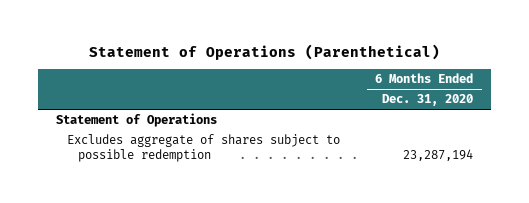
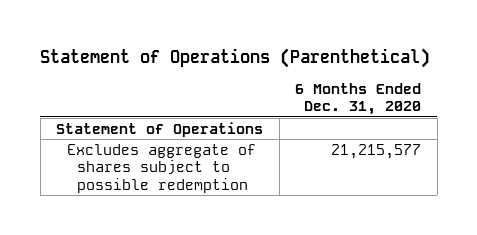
[403,149,474,162] 23,287,194 -> [331,143,422,159] 21,215,577

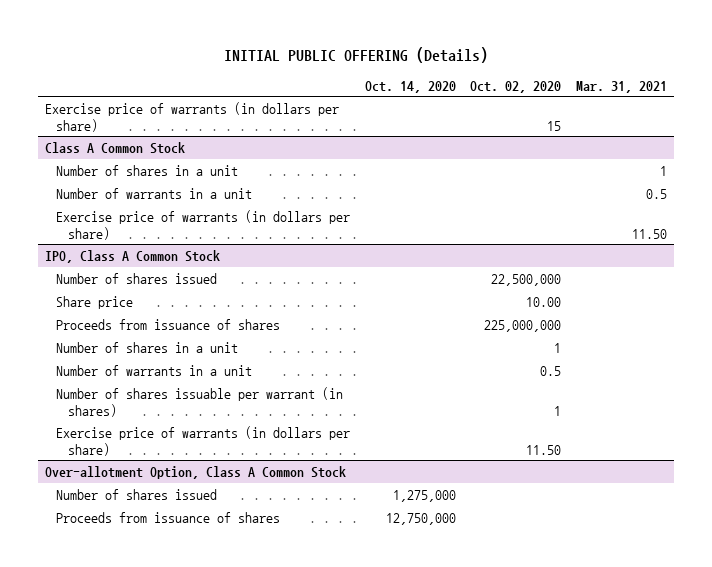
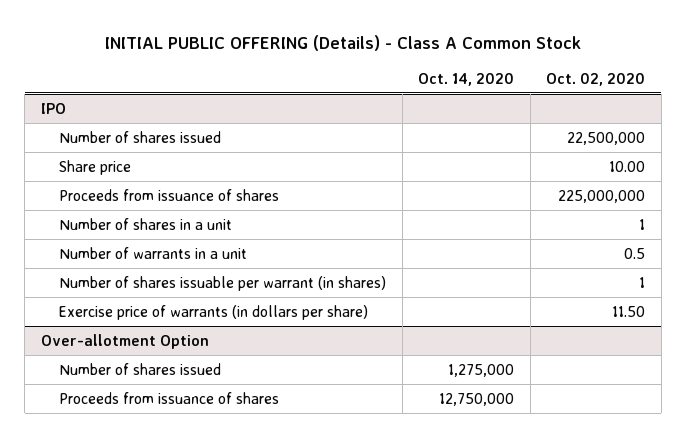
[223,46,488,63] INITIAL PUBLIC OFFERING (Details) -> [105,34,582,51] INITIAL PUBLIC OFFERING (Details) - Class A Common Stock
[575,80,667,93] Mar. 31, 2021 -> none
[45,101,340,132] Exercise price of warrants (in dollars per share) -> none
[45,141,186,154] Class A Common Stock -> none
[56,164,239,176] Number of shares in a unit -> none
[56,187,253,199] Number of warrants in a unit -> none
[56,209,351,240] Exercise price of warrants (in dollars per share) -> none
[45,249,221,263] IPO, Class A Common Stock -> none
none -> [41,102,67,114] IPO
[45,465,347,479] Over-allotment Option, Class A Common Stock -> none
none -> [41,333,210,349] Over-allotment Option

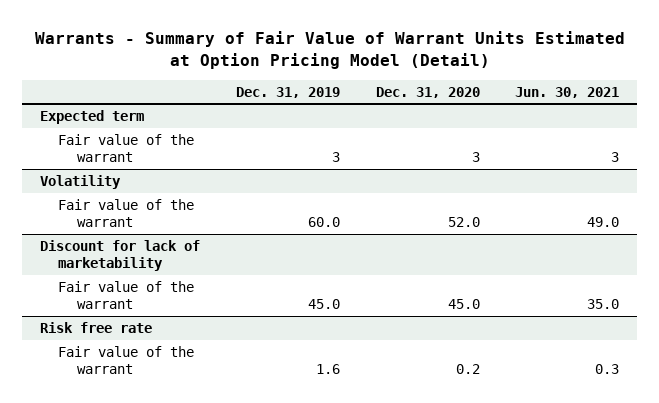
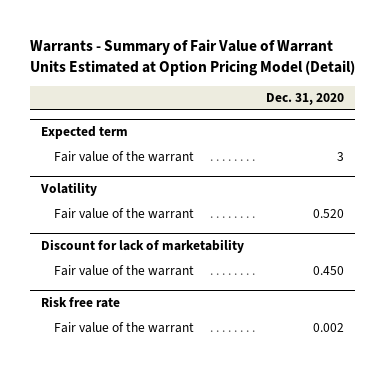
[235,86,340,98] Dec. 31, 2019 -> none
[515,86,620,98] Jun. 30, 2021 -> none
[447,217,480,228] 52.0 -> [312,208,344,218] 0.520
[447,299,480,310] 45.0 -> [312,265,344,275] 0.450
[455,364,480,375] 0.2 -> [312,322,344,332] 0.002

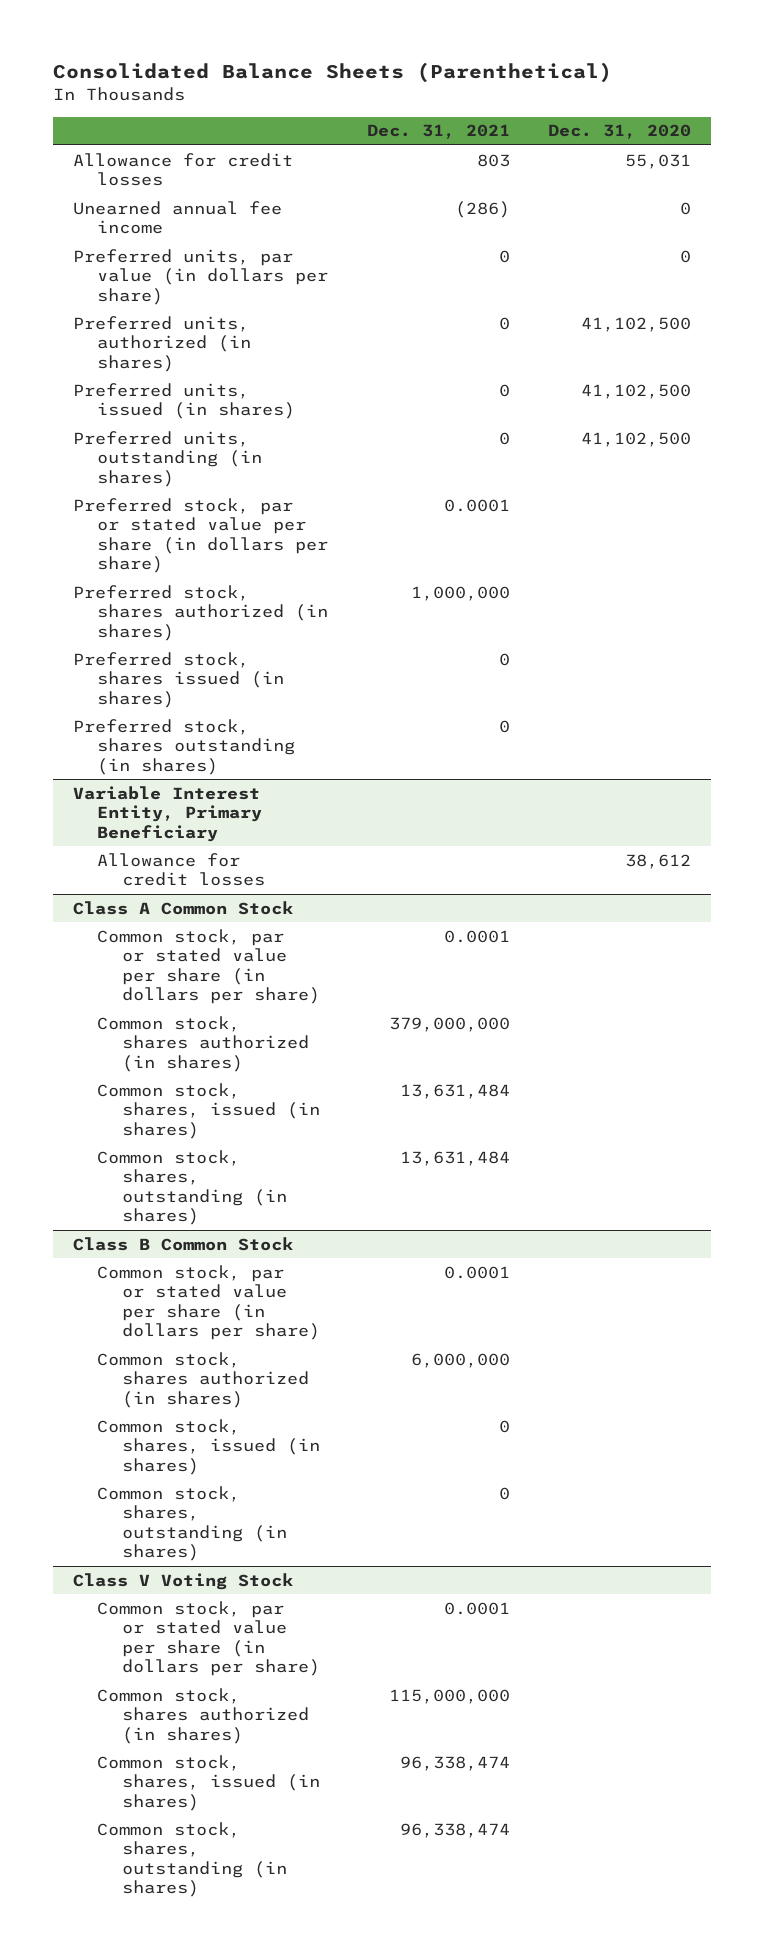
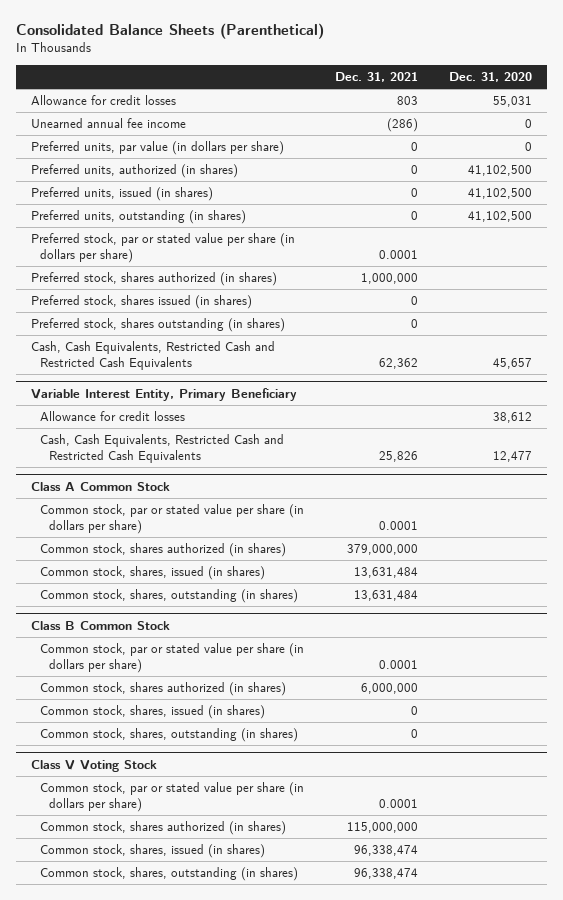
none -> [31,341,276,370] Cash, Cash Equivalents, Restricted Cash and Restricted Cash Equivalents
none -> [40,434,285,463] Cash, Cash Equivalents, Restricted Cash and Restricted Cash Equivalents

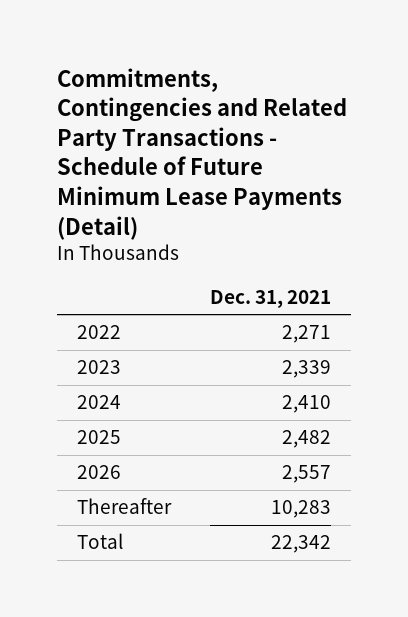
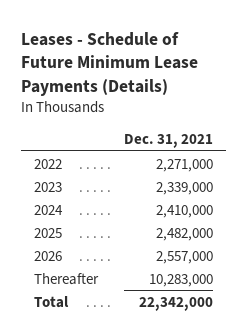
[57,67,348,240] Commitments, Contingencies and Related Party Transactions - Schedule of Future Minimum Lease Payments (Detail) -> [21,31,199,96] Leases - Schedule of Future Minimum Lease Payments (Details)
[282,325,332,344] 2,271 -> [155,158,213,172] 2,271,000
[282,360,332,379] 2,339 -> [155,181,213,195] 2,339,000
[282,395,332,414] 2,410 -> [155,204,213,218] 2,410,000
[282,430,332,449] 2,482 -> [155,227,213,241] 2,482,000
[282,465,332,484] 2,557 -> [155,250,213,264] 2,557,000
[271,500,332,519] 10,283 -> [148,273,213,287] 10,283,000
[271,535,332,554] 22,342 -> [138,296,213,311] 22,342,000

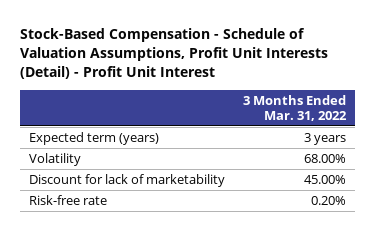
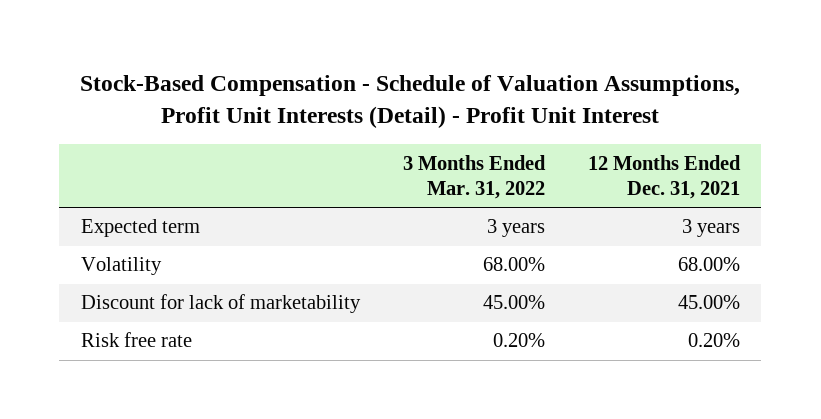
none -> [587,154,741,200] 12 Months Ended Dec. 31, 2021
[28,131,159,145] Expected term (years) -> [80,219,200,238] Expected term
[28,194,107,205] Risk-free rate -> [80,332,192,348] Risk free rate

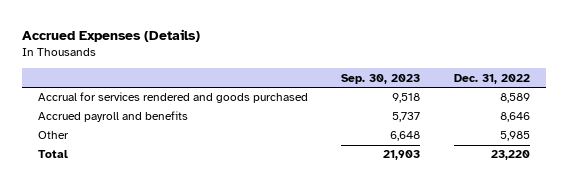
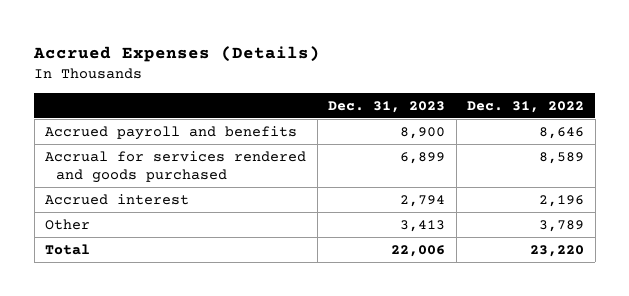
[341,73,421,84] Sep. 30, 2023 -> none
none -> [328,100,446,113] Dec. 31, 2023
[38,92,309,104] Accrual for services rendered and goods purchased -> [45,150,307,183] Accrual for services rendered and goods purchased
none -> [45,193,190,205] Accrued interest
[499,131,530,142] 5,985 -> [539,219,585,232] 3,789

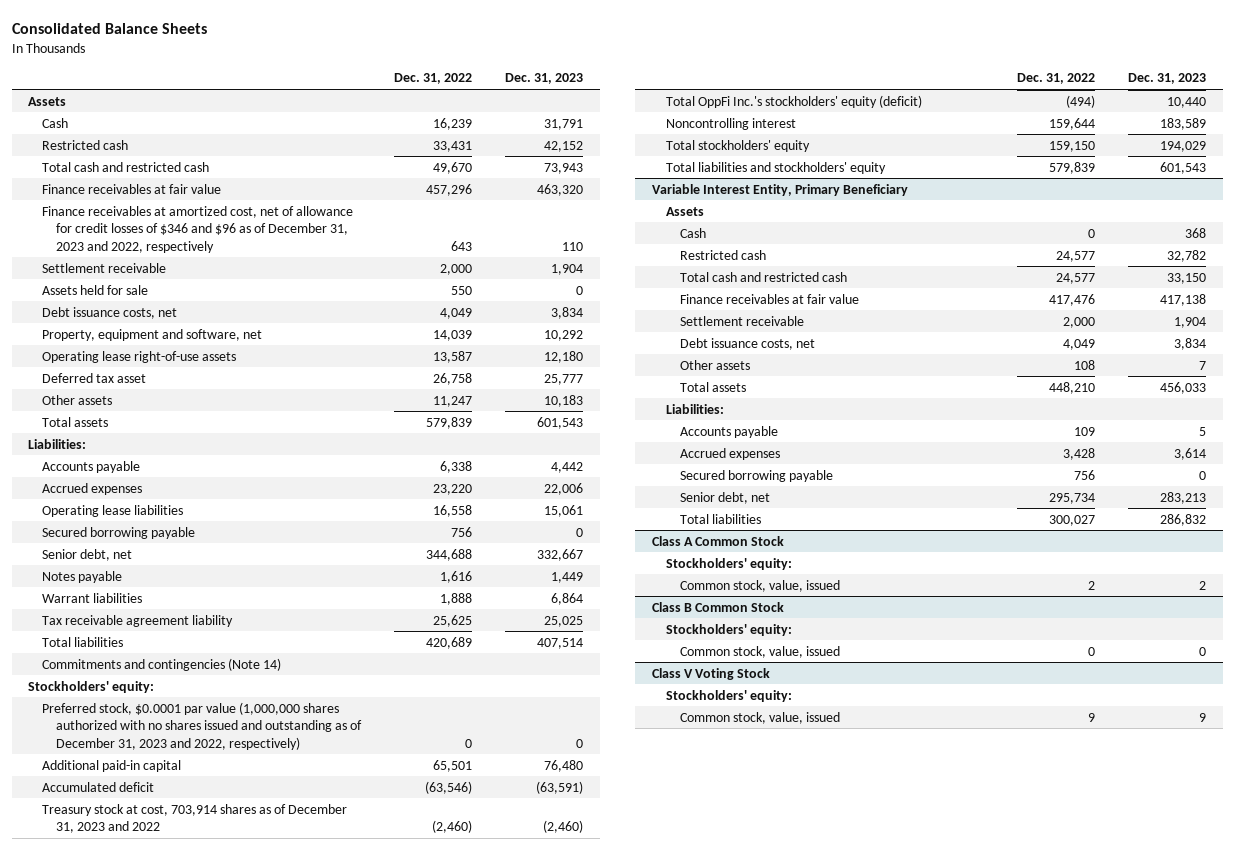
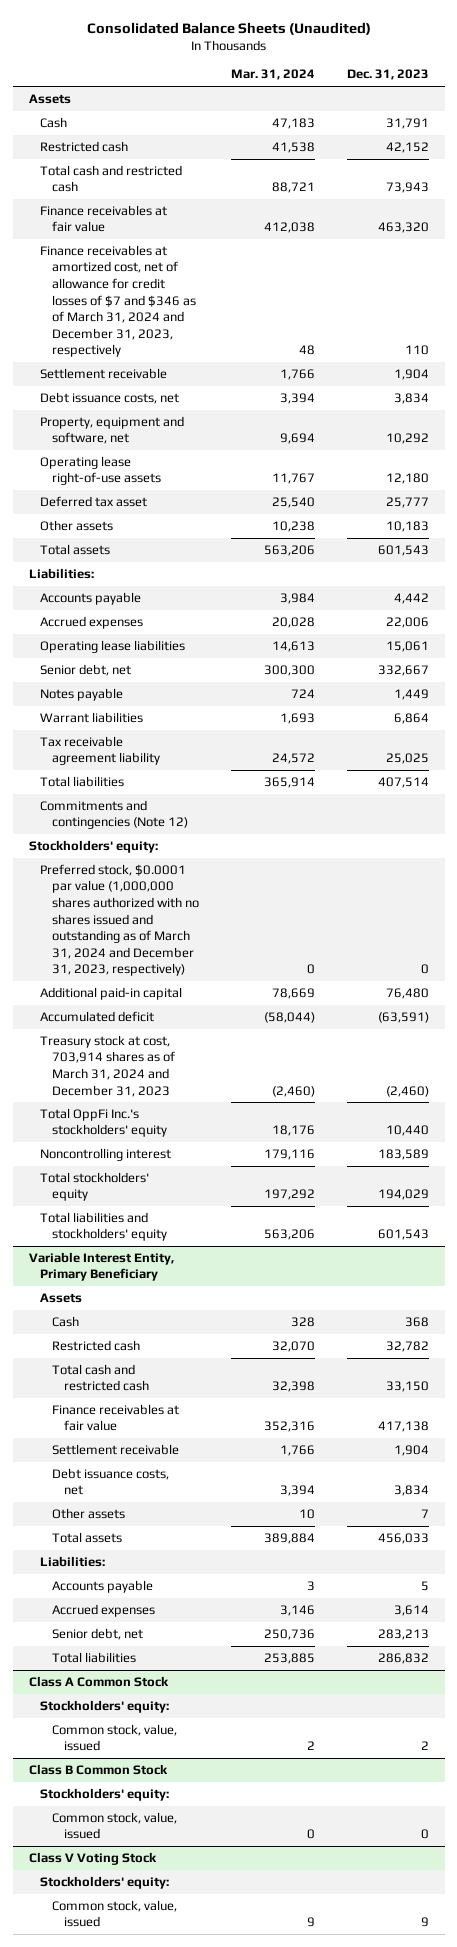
[11,22,207,34] Consolidated Balance Sheets -> [86,21,371,35] Consolidated Balance Sheets (Unaudited)
[394,73,473,85] Dec. 31, 2022 -> none
none -> [230,69,315,81] Mar. 31, 2024
[42,205,354,253] Finance receivables at amortized cost, net of allowance for credit losses of $346 and $96 as of December 31, 2023 and 2022, respectively -> [40,244,197,358] Finance receivables at amortized cost, net of allowance for credit losses of $7 and $346 as of March 31, 2024 and December 31, 2023, respectively
[42,284,149,295] Assets held for sale -> none
[42,526,196,539] Secured borrowing payable -> none
[42,657,282,671] Commitments and contingencies (Note 14) -> [40,799,189,830] Commitments and contingencies (Note 12)
[42,701,363,750] Preferred stock, $0.0001 par value (1,000,000 shares authorized with no shares issued and outstanding as of December 31, 2023 and 2022, respectively) -> [40,863,200,977] Preferred stock, $0.0001 par value (1,000,000 shares authorized with no shares issued and outstanding as of March 31, 2024 and December 31, 2023, respectively)
[42,803,348,834] Treasury stock at cost, 703,914 shares as of December 31, 2023 and 2022 -> [40,1034,176,1097] Treasury stock at cost, 703,914 shares as of March 31, 2024 and December 31, 2023
[665,94,922,108] Total OppFi Inc.'s stockholders' equity (deficit) -> [40,1107,168,1138] Total OppFi Inc.'s stockholders' equity
[679,469,833,482] Secured borrowing payable -> none

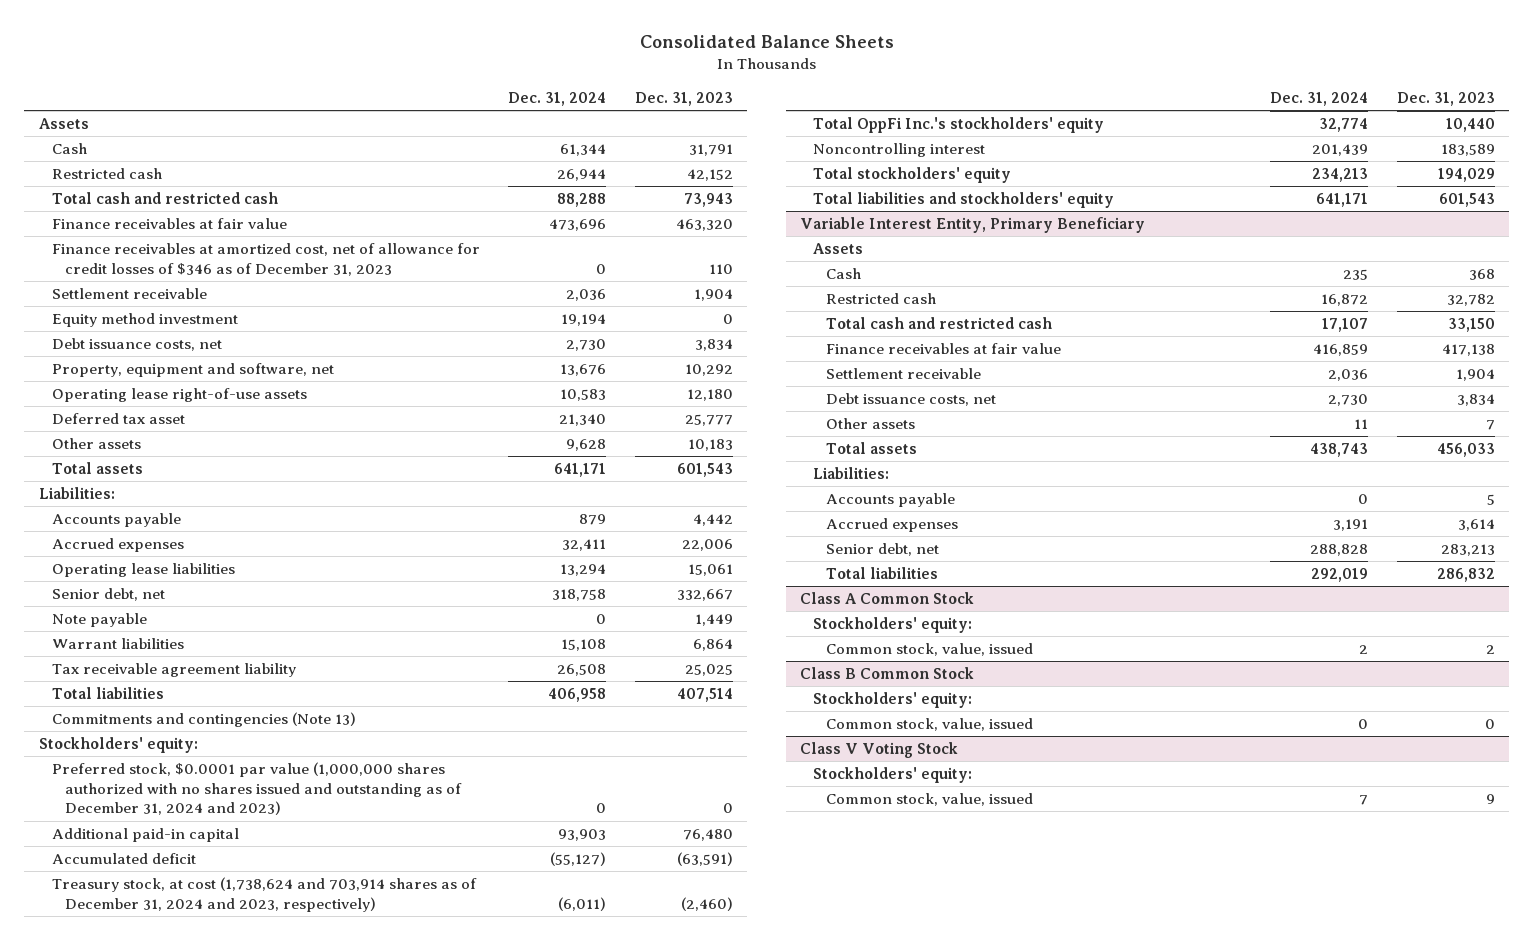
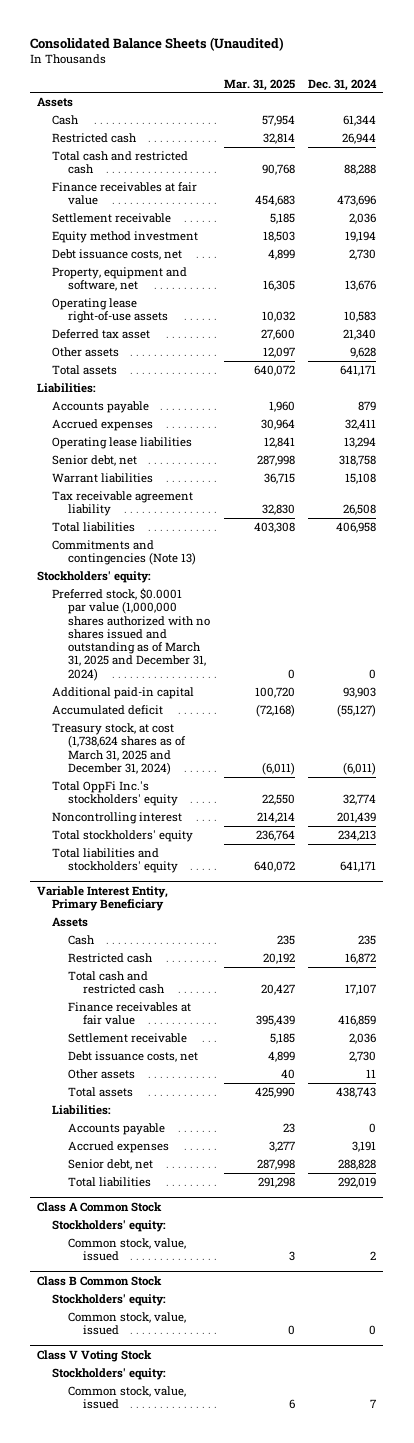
[639,35,894,49] Consolidated Balance Sheets -> [30,36,285,51] Consolidated Balance Sheets (Unaudited)
[635,91,734,106] Dec. 31, 2023 -> none
none -> [223,78,295,91] Mar. 31, 2025
[51,243,480,276] Finance receivables at amortized cost, net of allowance for credit losses of $346 as of December 31, 2023 -> none
[51,613,147,628] Note payable -> none
[51,762,462,816] Preferred stock, $0.0001 par value (1,000,000 shares authorized with no shares issued and outstanding as of December 31, 2024 and 2023) -> [52,588,210,681] Preferred stock, $0.0001 par value (1,000,000 shares authorized with no shares issued and outstanding as of March 31, 2025 and December 31, 2024)
[51,877,477,912] Treasury stock, at cost (1,738,624 and 703,914 shares as of December 31, 2024 and 2023, respectively) -> [52,723,186,775] Treasury stock, at cost (1,738,624 shares as of March 31, 2025 and December 31, 2024)

